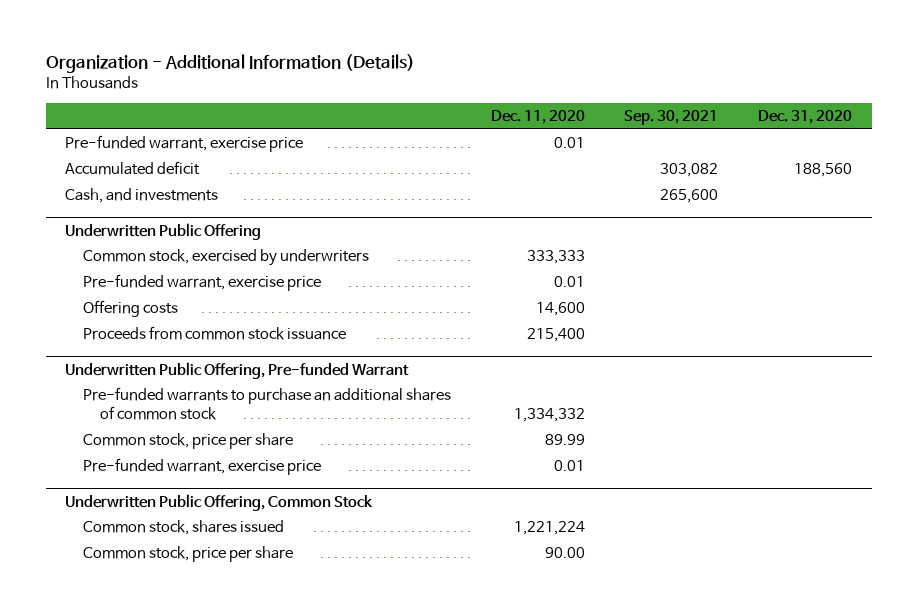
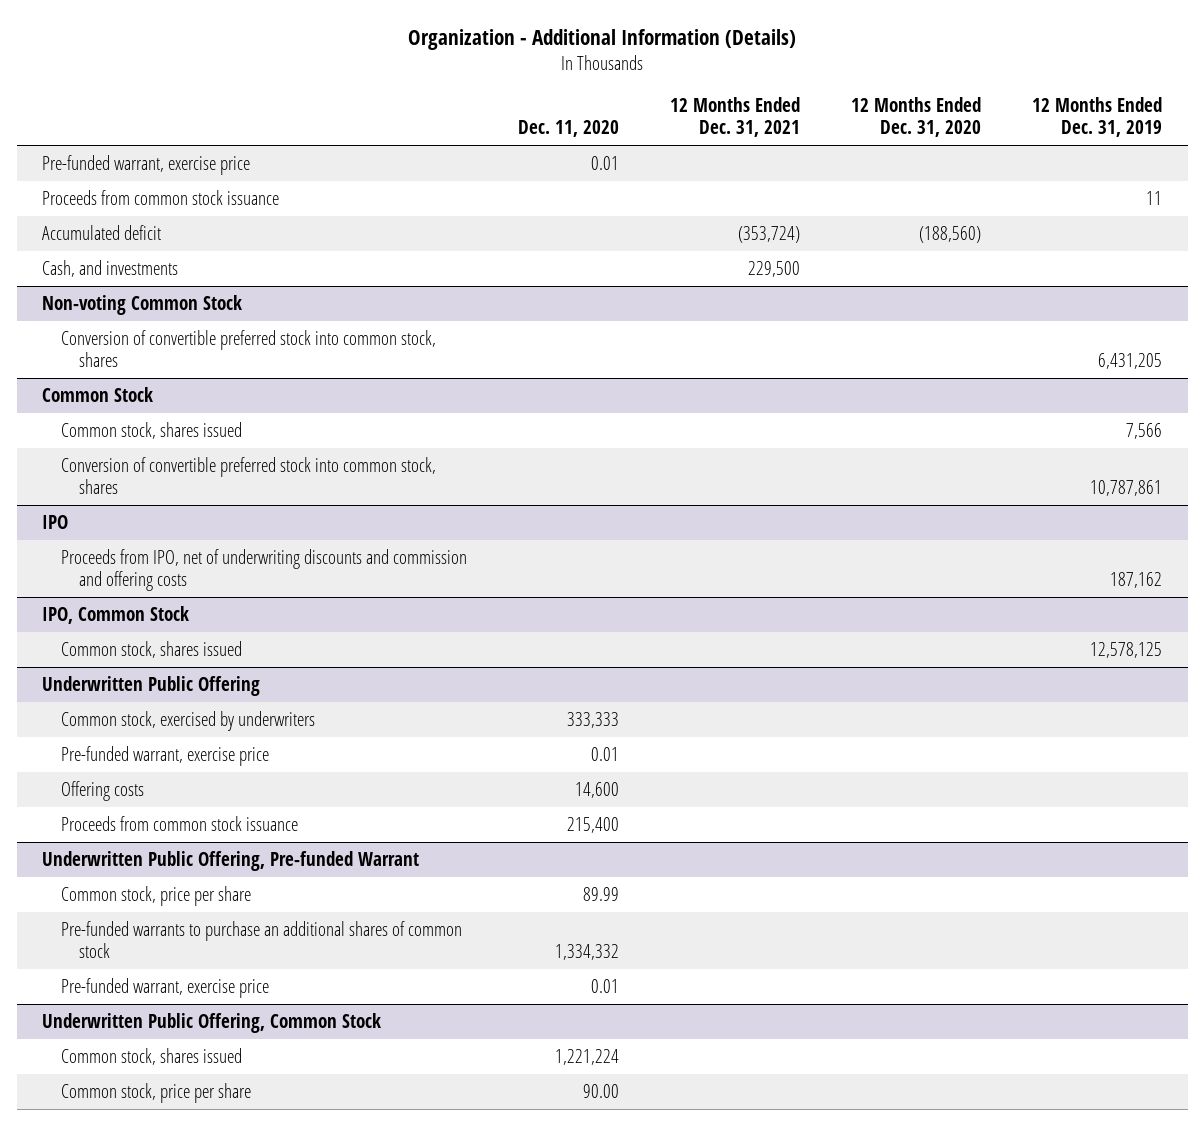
[624,110,719,126] Sep. 30, 2021 -> none
[758,110,853,125] Dec. 31, 2020 -> none
none -> [669,97,800,138] 12 Months Ended Dec. 31, 2021
none -> [851,97,982,138] 12 Months Ended Dec. 31, 2020
none -> [1032,97,1163,138] 12 Months Ended Dec. 31, 2019
none -> [42,189,280,205] Proceeds from common stock issuance
none -> [42,294,243,315] Non-voting Common Stock
none -> [60,329,436,368] Conversion of convertible preferred stock into common stock, shares
none -> [42,386,154,402] Common Stock
none -> [60,421,242,439] Common stock, shares issued
none -> [60,456,436,495] Conversion of convertible preferred stock into common stock, shares
none -> [42,514,69,529] IPO
none -> [60,548,467,592] Proceeds from IPO, net of underwriting discounts and commission and offering costs
none -> [42,605,190,624] IPO, Common Stock
none -> [60,640,242,658] Common stock, shares issued
[82,387,451,421] Pre-funded warrants to purchase an additional shares of common stock -> [60,920,462,959] Pre-funded warrants to purchase an additional shares of common stock

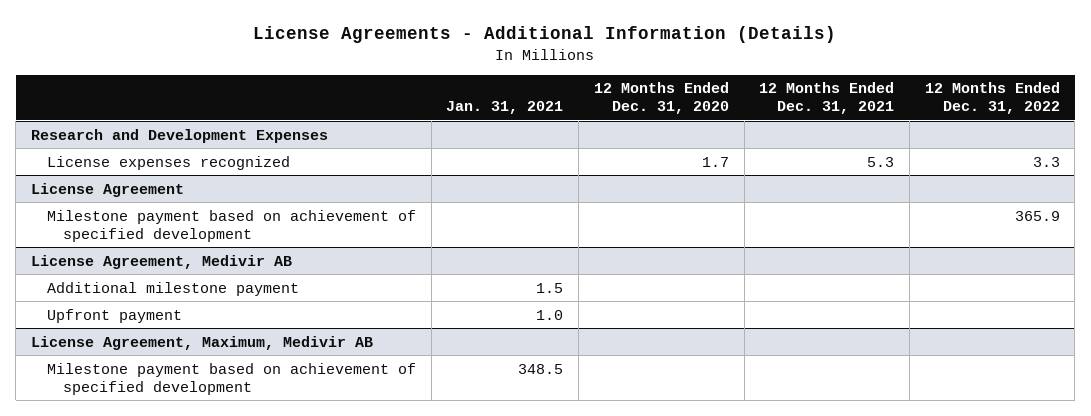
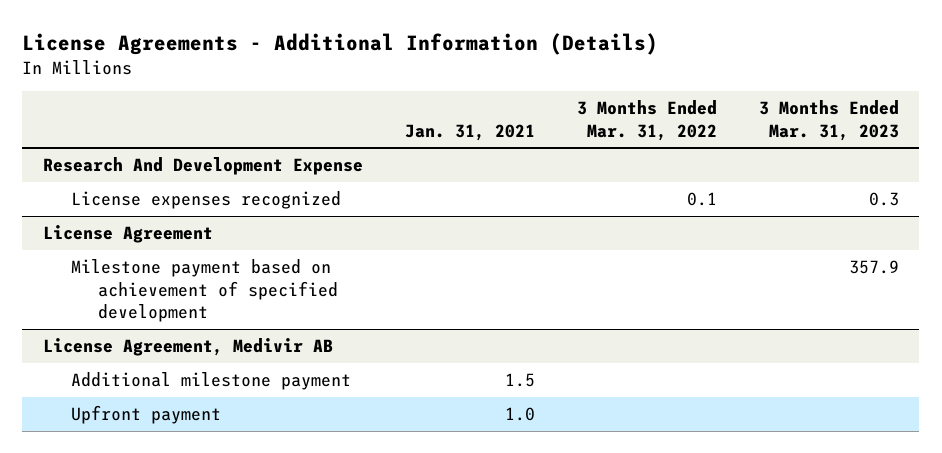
[593,82,729,115] 12 Months Ended Dec. 31, 2020 -> none
[759,82,895,115] 12 Months Ended Dec. 31, 2021 -> none
[924,82,1060,115] 12 Months Ended Dec. 31, 2022 -> none
none -> [576,100,717,141] 3 Months Ended Mar. 31, 2022
none -> [758,100,899,141] 3 Months Ended Mar. 31, 2023
[30,128,328,143] Research and Development Expenses -> [43,156,364,175] Research And Development Expense
[30,335,373,350] License Agreement, Maximum, Medivir AB -> none
[46,362,416,395] Milestone payment based on achievement of specified development -> none

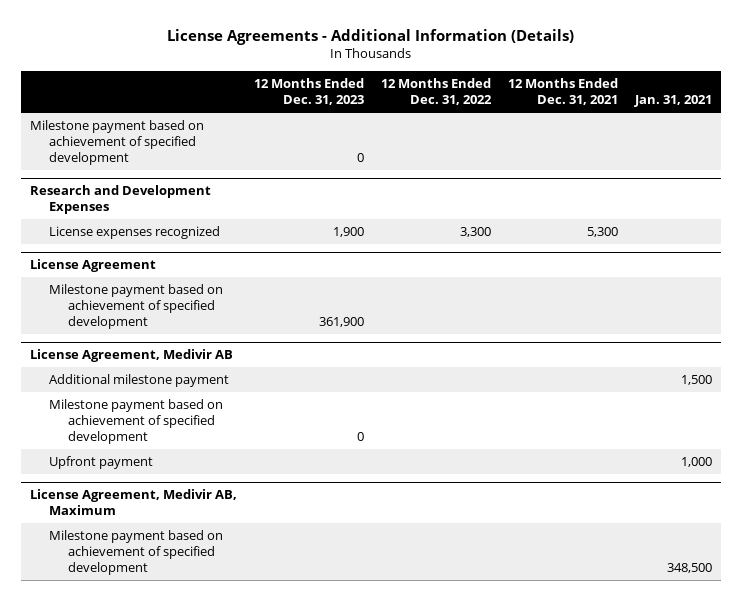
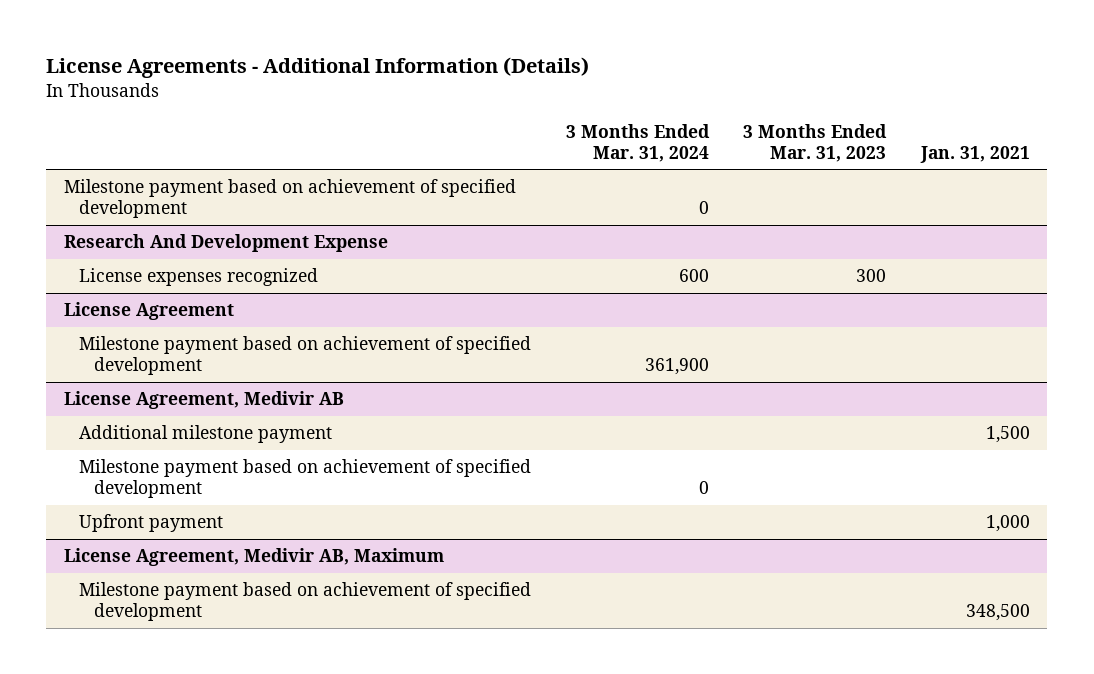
[253,78,364,106] 12 Months Ended Dec. 31, 2023 -> none
[381,78,493,106] 12 Months Ended Dec. 31, 2022 -> none
[508,78,619,106] 12 Months Ended Dec. 31, 2021 -> none
none -> [565,123,710,162] 3 Months Ended Mar. 31, 2024
none -> [743,123,888,162] 3 Months Ended Mar. 31, 2023
[29,185,211,215] Research and Development Expenses -> [63,234,388,253] Research And Development Expense

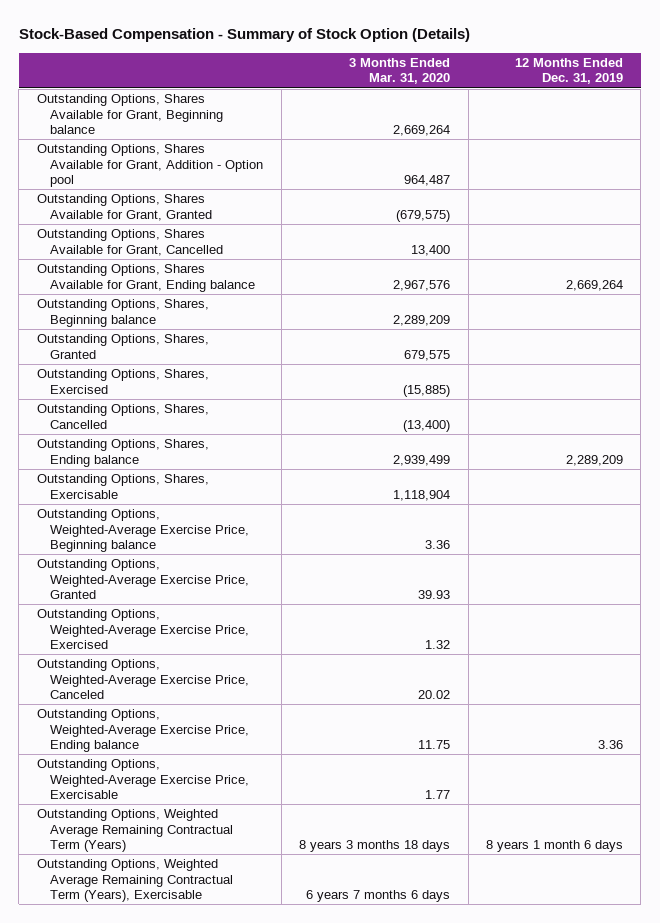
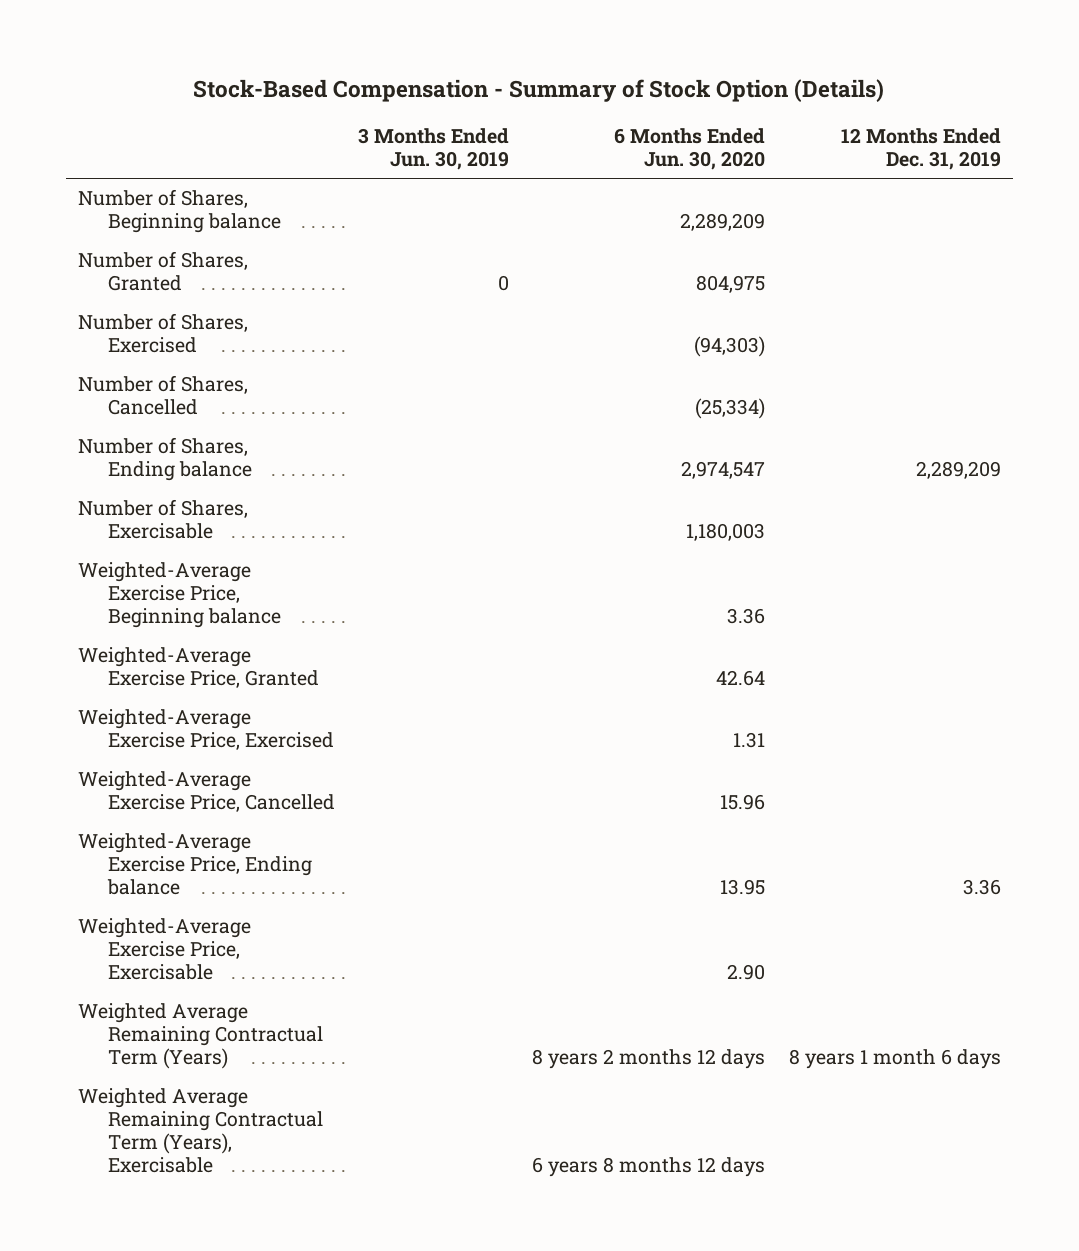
[349,57,451,85] 3 Months Ended Mar. 31, 2020 -> none
none -> [358,128,510,171] 3 Months Ended Jun. 30, 2019
none -> [614,128,766,171] 6 Months Ended Jun. 30, 2020
[36,94,224,135] Outstanding Options, Shares Available for Grant, Beginning balance -> none
[36,144,264,188] Outstanding Options, Shares Available for Grant, Addition - Option pool -> none
[36,194,213,221] Outstanding Options, Shares Available for Grant, Granted -> none
[36,229,224,256] Outstanding Options, Shares Available for Grant, Cancelled -> none
[36,264,256,292] Outstanding Options, Shares Available for Grant, Ending balance -> none
[36,299,209,327] Outstanding Options, Shares, Beginning balance -> [78,189,281,234] Number of Shares, Beginning balance
[36,334,209,359] Outstanding Options, Shares, Granted -> [78,251,249,292] Number of Shares, Granted
[36,369,209,394] Outstanding Options, Shares, Exercised -> [78,313,249,354] Number of Shares, Exercised
[36,404,209,429] Outstanding Options, Shares, Cancelled -> [78,375,249,416] Number of Shares, Cancelled
[36,439,209,467] Outstanding Options, Shares, Ending balance -> [78,437,252,482] Number of Shares, Ending balance
[36,474,209,499] Outstanding Options, Shares, Exercisable -> [78,499,249,540] Number of Shares, Exercisable
[36,509,250,553] Outstanding Options, Weighted-Average Exercise Price, Beginning balance -> [78,562,281,629] Weighted-Average Exercise Price, Beginning balance
[36,559,250,600] Outstanding Options, Weighted-Average Exercise Price, Granted -> [78,647,319,689] Weighted-Average Exercise Price, Granted
[36,609,250,650] Outstanding Options, Weighted-Average Exercise Price, Exercised -> [78,709,334,751] Weighted-Average Exercise Price, Exercised
[36,659,250,700] Outstanding Options, Weighted-Average Exercise Price, Canceled -> [78,771,335,813] Weighted-Average Exercise Price, Cancelled
[36,709,250,753] Outstanding Options, Weighted-Average Exercise Price, Ending balance -> [78,833,312,896] Weighted-Average Exercise Price, Ending balance
[36,759,250,800] Outstanding Options, Weighted-Average Exercise Price, Exercisable -> [78,918,252,981] Weighted-Average Exercise Price, Exercisable
[36,809,234,853] Outstanding Options, Weighted Average Remaining Contractual Term (Years) -> [78,1003,323,1070] Weighted Average Remaining Contractual Term (Years)
[36,859,234,903] Outstanding Options, Weighted Average Remaining Contractual Term (Years), Exercisable -> [78,1088,323,1174] Weighted Average Remaining Contractual Term (Years), Exercisable

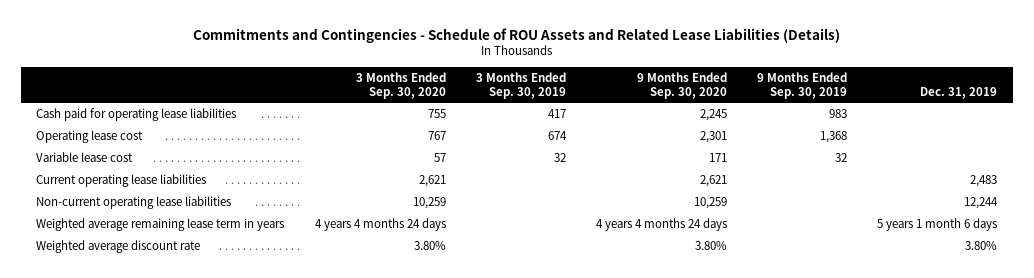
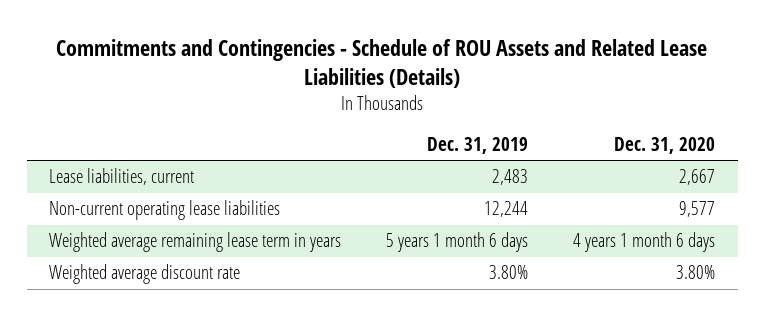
[355,72,446,99] 3 Months Ended Sep. 30, 2020 -> none
[475,72,566,99] 3 Months Ended Sep. 30, 2019 -> none
[637,72,728,99] 9 Months Ended Sep. 30, 2020 -> none
[757,72,848,99] 9 Months Ended Sep. 30, 2019 -> none
none -> [614,137,716,155] Dec. 31, 2020
[36,108,237,122] Cash paid for operating lease liabilities -> none
[36,130,144,144] Operating lease cost -> none
[36,152,134,163] Variable lease cost -> none
[36,174,207,188] Current operating lease liabilities -> [49,168,195,186] Lease liabilities, current

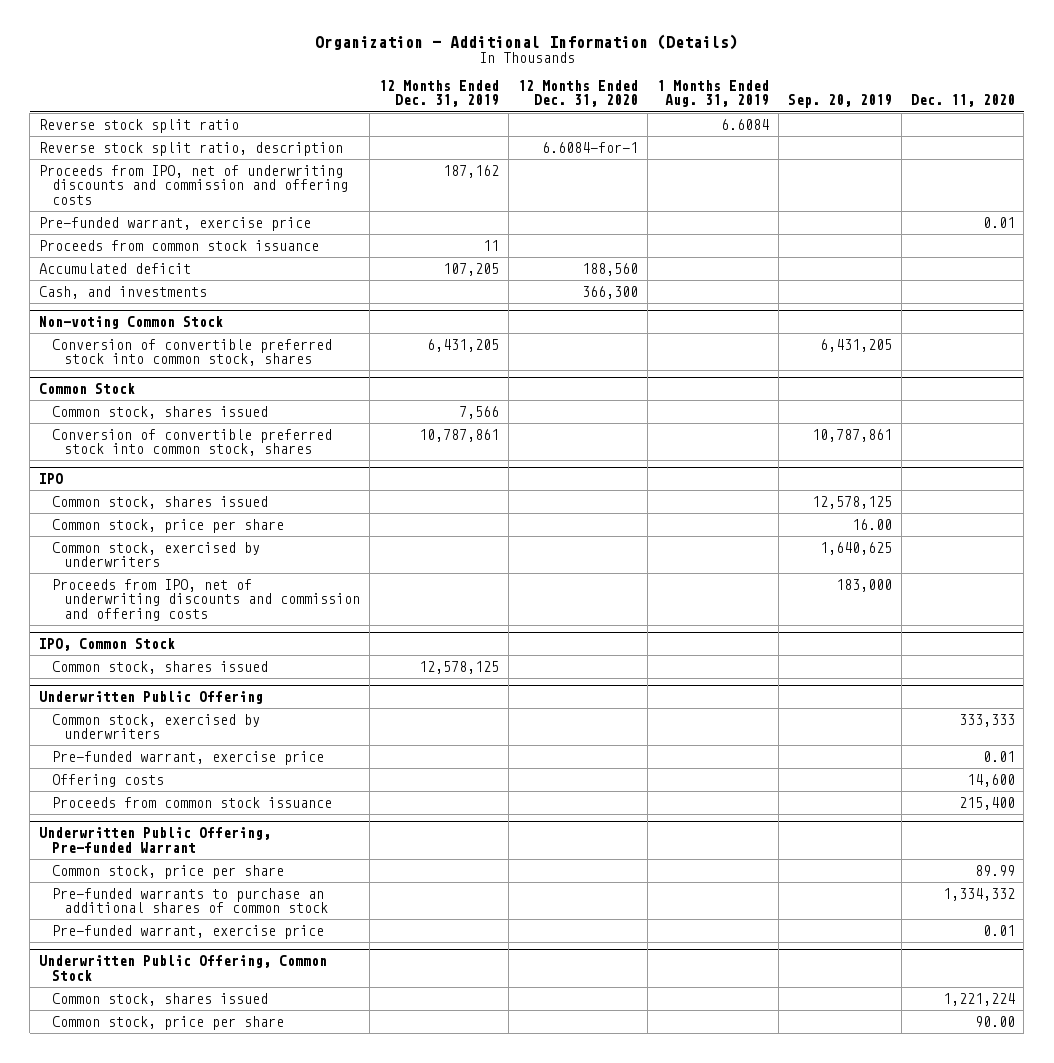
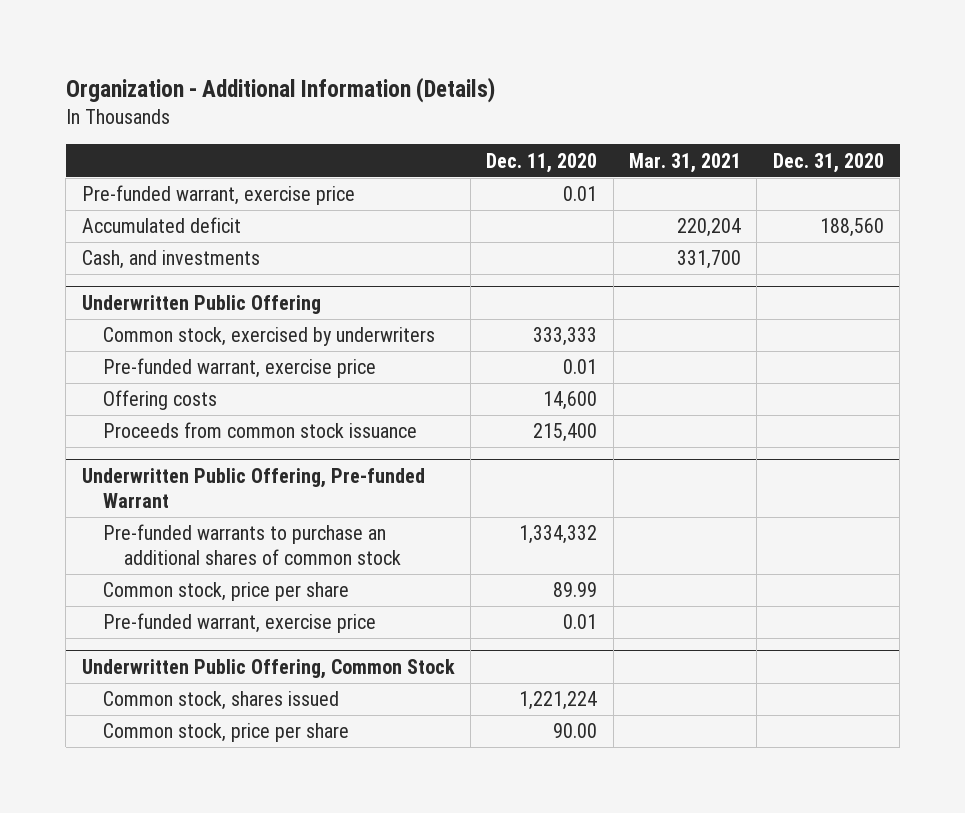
[379,79,500,108] 12 Months Ended Dec. 31, 2019 -> none
[518,79,639,108] 12 Months Ended Dec. 31, 2020 -> none
[656,79,769,108] 1 Months Ended Aug. 31, 2019 -> none
[787,94,892,109] Sep. 20, 2019 -> none
none -> [629,152,742,173] Mar. 31, 2021
none -> [772,152,884,173] Dec. 31, 2020
[39,118,240,133] Reverse stock split ratio -> none
[39,141,344,156] Reverse stock split ratio, description -> none
[39,164,348,205] Proceeds from IPO, net of underwriting discounts and commission and offering costs -> none
[39,239,320,251] Proceeds from common stock issuance -> none
[39,315,224,329] Non-voting Common Stock -> none
[51,338,332,367] Conversion of convertible preferred stock into common stock, shares -> none
[39,382,136,394] Common Stock -> none
[51,405,268,419] Common stock, shares issued -> none
[51,428,332,457] Conversion of convertible preferred stock into common stock, shares -> none
[39,472,64,484] IPO -> none
[51,495,268,509] Common stock, shares issued -> none
[51,518,284,533] Common stock, price per share -> none
[51,541,260,568] Common stock, exercised by underwriters -> none
[51,578,361,621] Proceeds from IPO, net of underwriting discounts and commission and offering costs -> none
[39,637,176,651] IPO, Common Stock -> none
[51,660,268,674] Common stock, shares issued -> none
[51,864,284,879] Common stock, price per share -> [102,582,349,602] Common stock, price per share

